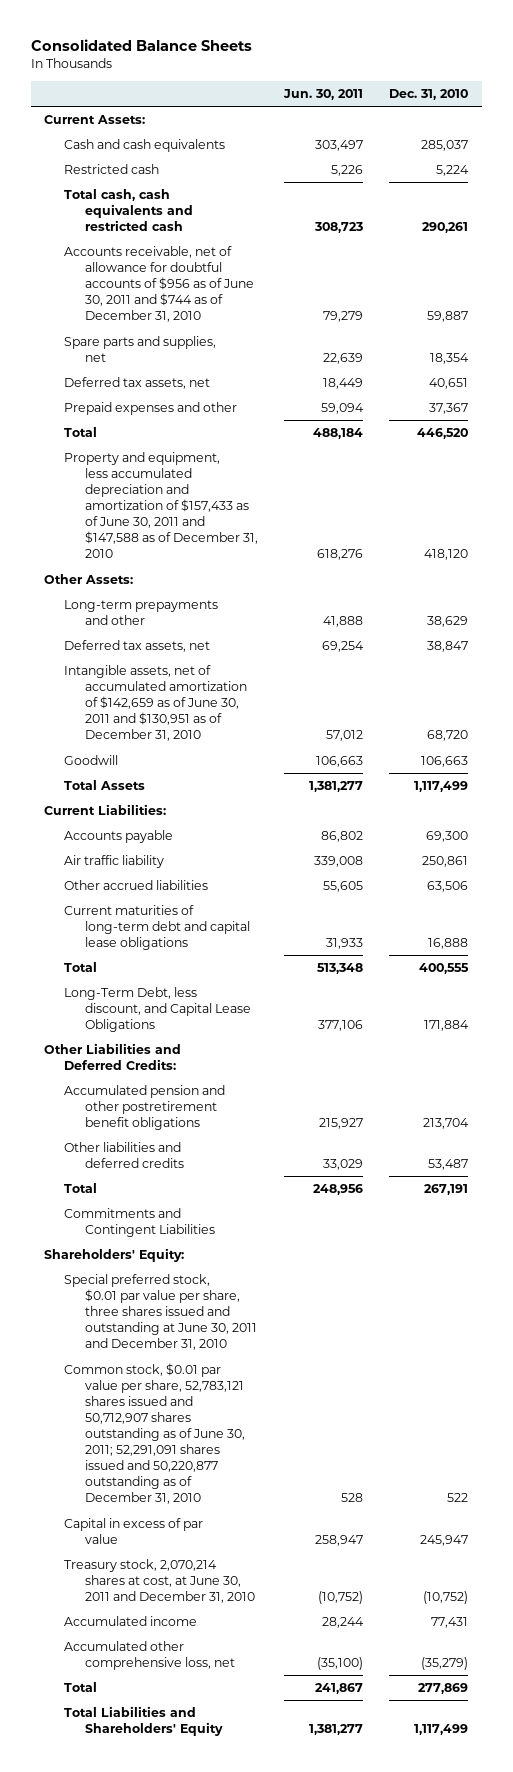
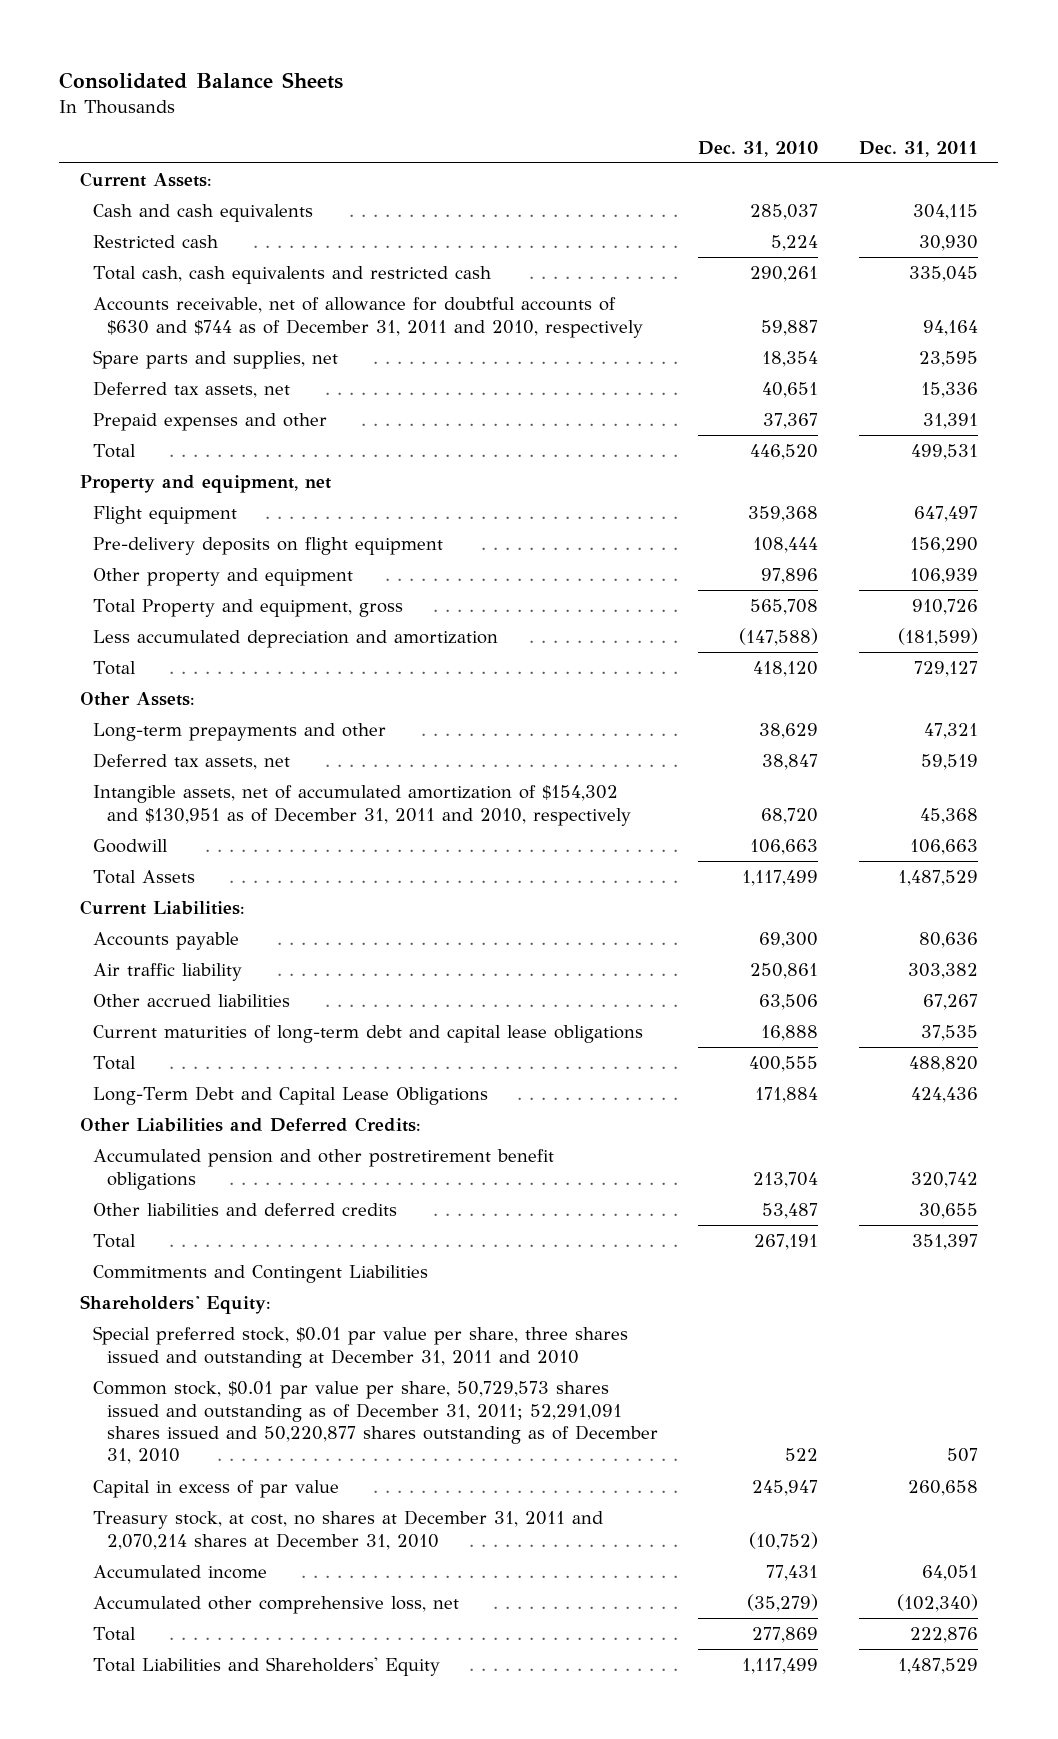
[282,88,363,100] Jun. 30, 2011 -> none
none -> [858,140,978,157] Dec. 31, 2011
[64,246,254,323] Accounts receivable, net of allowance for doubtful accounts of $956 as of June 30, 2011 and $744 as of December 31, 2010 -> [93,297,643,338] Accounts receivable, net of allowance for doubtful accounts of $630 and $744 as of December 31, 2011 and 2010, respectively
none -> [79,475,331,494] Property and equipment, net
none -> [93,506,238,525] Flight equipment
none -> [93,537,444,556] Pre-delivery deposits on flight equipment
none -> [93,568,354,587] Other property and equipment
none -> [93,599,404,618] Total Property and equipment, gross
none -> [93,630,499,649] Less accumulated depreciation and amortization
[64,452,258,559] Property and equipment, less accumulated depreciation and amortization of $157,433 as of June 30, 2011 and $147,588 as of December 31, 2010 -> [93,661,137,676] Total
[64,665,247,742] Intangible assets, net of accumulated amortization of $142,659 as of June 30, 2011 and $130,951 as of December 31, 2010 -> [93,785,631,826] Intangible assets, net of accumulated amortization of $154,302 and $130,951 as of December 31, 2011 and 2010, respectively
[64,987,251,1033] Long-Term Debt, less discount, and Capital Lease Obligations -> [93,1086,489,1106] Long-Term Debt and Capital Lease Obligations
[64,1274,257,1351] Special preferred stock, $0.01 par value per share, three shares issued and outstanding at June 30, 2011 and December 31, 2010 -> [93,1326,629,1368] Special preferred stock, $0.01 par value per share, three shares issued and outstanding at December 31, 2011 and 2010
[64,1363,245,1505] Common stock, $0.01 par value per share, 52,783,121 shares issued and 50,712,907 shares outstanding as of June 30, 2011; 52,291,091 shares issued and 50,220,877 outstanding as of December 31, 2010 -> [93,1381,658,1465] Common stock, $0.01 par value per share, 50,729,573 shares issued and outstanding as of December 31, 2011; 52,291,091 shares issued and 50,220,877 shares outstanding as of December 31, 2010
[64,1559,255,1604] Treasury stock, 2,070,214 shares at cost, at June 30, 2011 and December 31, 2010 -> [93,1510,604,1550] Treasury stock, at cost, no shares at December 31, 2011 and 2,070,214 shares at December 31, 2010

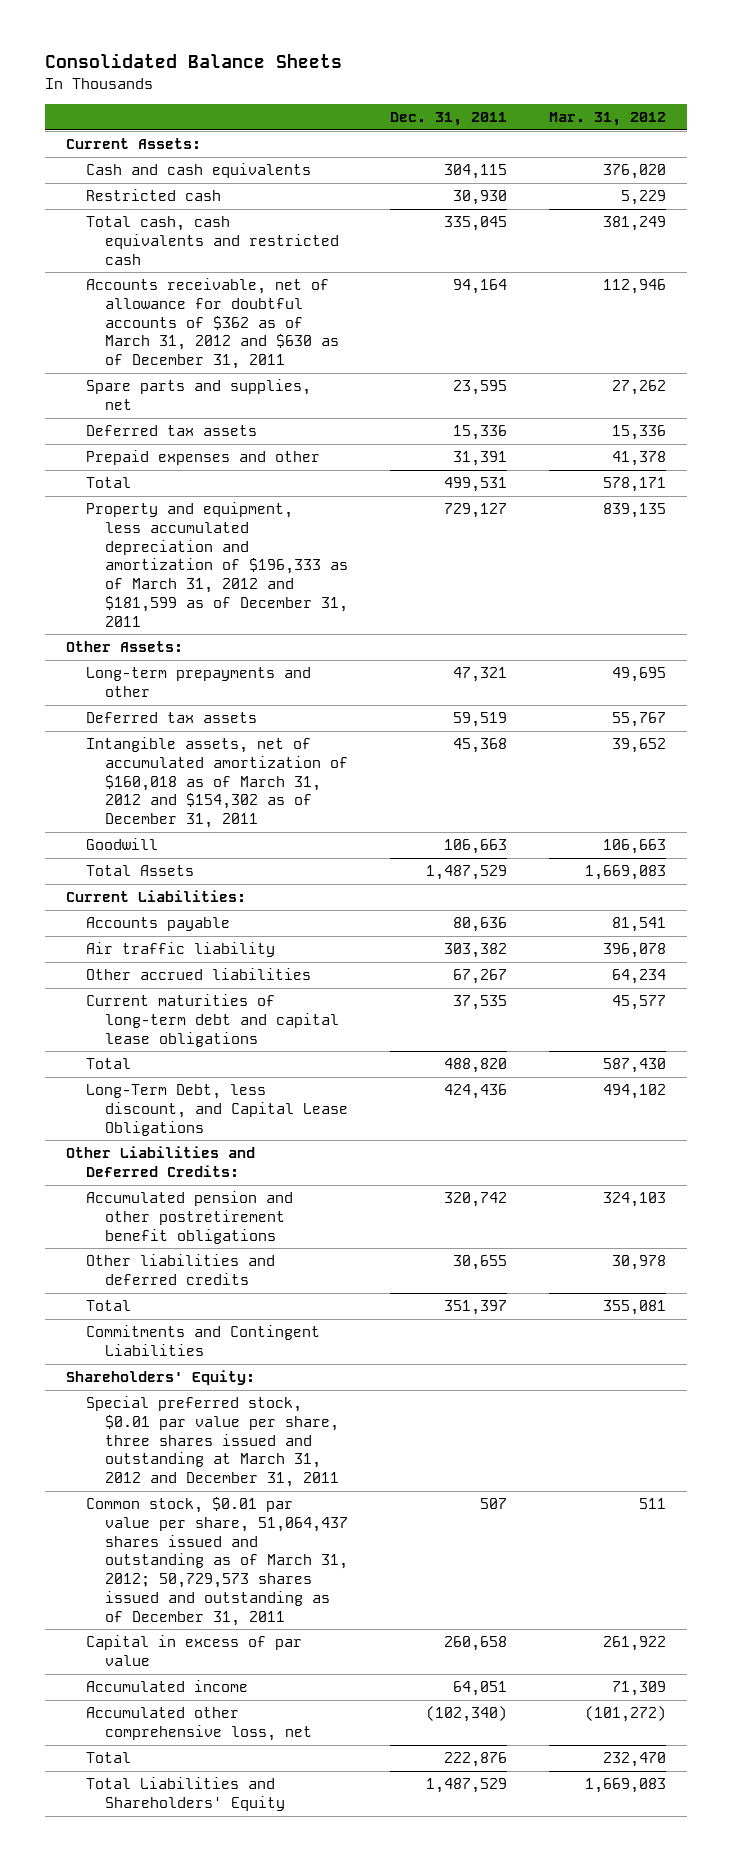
[698,140,819,157] Dec. 31, 2010 -> none
none -> [549,111,667,126] Mar. 31, 2012
[93,297,643,338] Accounts receivable, net of allowance for doubtful accounts of $630 and $744 as of December 31, 2011 and 2010, respectively -> [85,278,340,370] Accounts receivable, net of allowance for doubtful accounts of $362 as of March 31, 2012 and $630 as of December 31, 2011
[93,381,291,399] Deferred tax assets, net -> [85,425,257,437] Deferred tax assets
[79,475,331,494] Property and equipment, net -> none
[93,506,238,525] Flight equipment -> none
[93,537,444,556] Pre-delivery deposits on flight equipment -> none
[93,568,354,587] Other property and equipment -> none
[93,599,404,618] Total Property and equipment, gross -> none
[93,630,499,649] Less accumulated depreciation and amortization -> none
[93,661,137,676] Total -> [85,502,349,627] Property and equipment, less accumulated depreciation and amortization of $196,333 as of March 31, 2012 and $181,599 as of December 31, 2011
[93,753,291,771] Deferred tax assets, net -> [85,712,257,724] Deferred tax assets
[93,785,631,826] Intangible assets, net of accumulated amortization of $154,302 and $130,951 as of December 31, 2011 and 2010, respectively -> [85,737,349,829] Intangible assets, net of accumulated amortization of $160,018 as of March 31, 2012 and $154,302 as of December 31, 2011
[93,1086,489,1106] Long-Term Debt and Capital Lease Obligations -> [85,1084,349,1136] Long-Term Debt, less discount, and Capital Lease Obligations
[93,1326,629,1368] Special preferred stock, $0.01 par value per share, three shares issued and outstanding at December 31, 2011 and 2010 -> [85,1396,340,1488] Special preferred stock, $0.01 par value per share, three shares issued and outstanding at March 31, 2012 and December 31, 2011
[93,1381,658,1465] Common stock, $0.01 par value per share, 50,729,573 shares issued and outstanding as of December 31, 2011; 52,291,091 shares issued and 50,220,877 shares outstanding as of December 31, 2010 -> [85,1497,349,1626] Common stock, $0.01 par value per share, 51,064,437 shares issued and outstanding as of March 31, 2012; 50,729,573 shares issued and outstanding as of December 31, 2011
[93,1510,604,1550] Treasury stock, at cost, no shares at December 31, 2011 and 2,070,214 shares at December 31, 2010 -> none

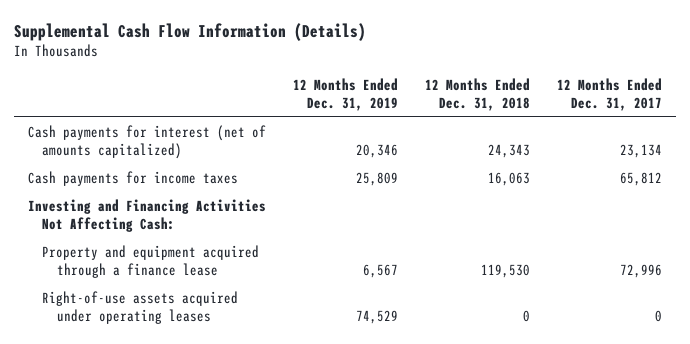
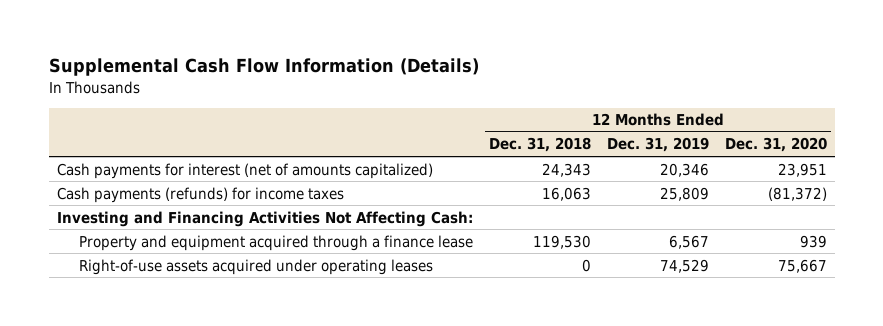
[557,78,663,111] 12 Months Ended Dec. 31, 2017 -> none
none -> [724,137,827,153] Dec. 31, 2020
[27,171,238,187] Cash payments for income taxes -> [56,186,344,203] Cash payments (refunds) for income taxes

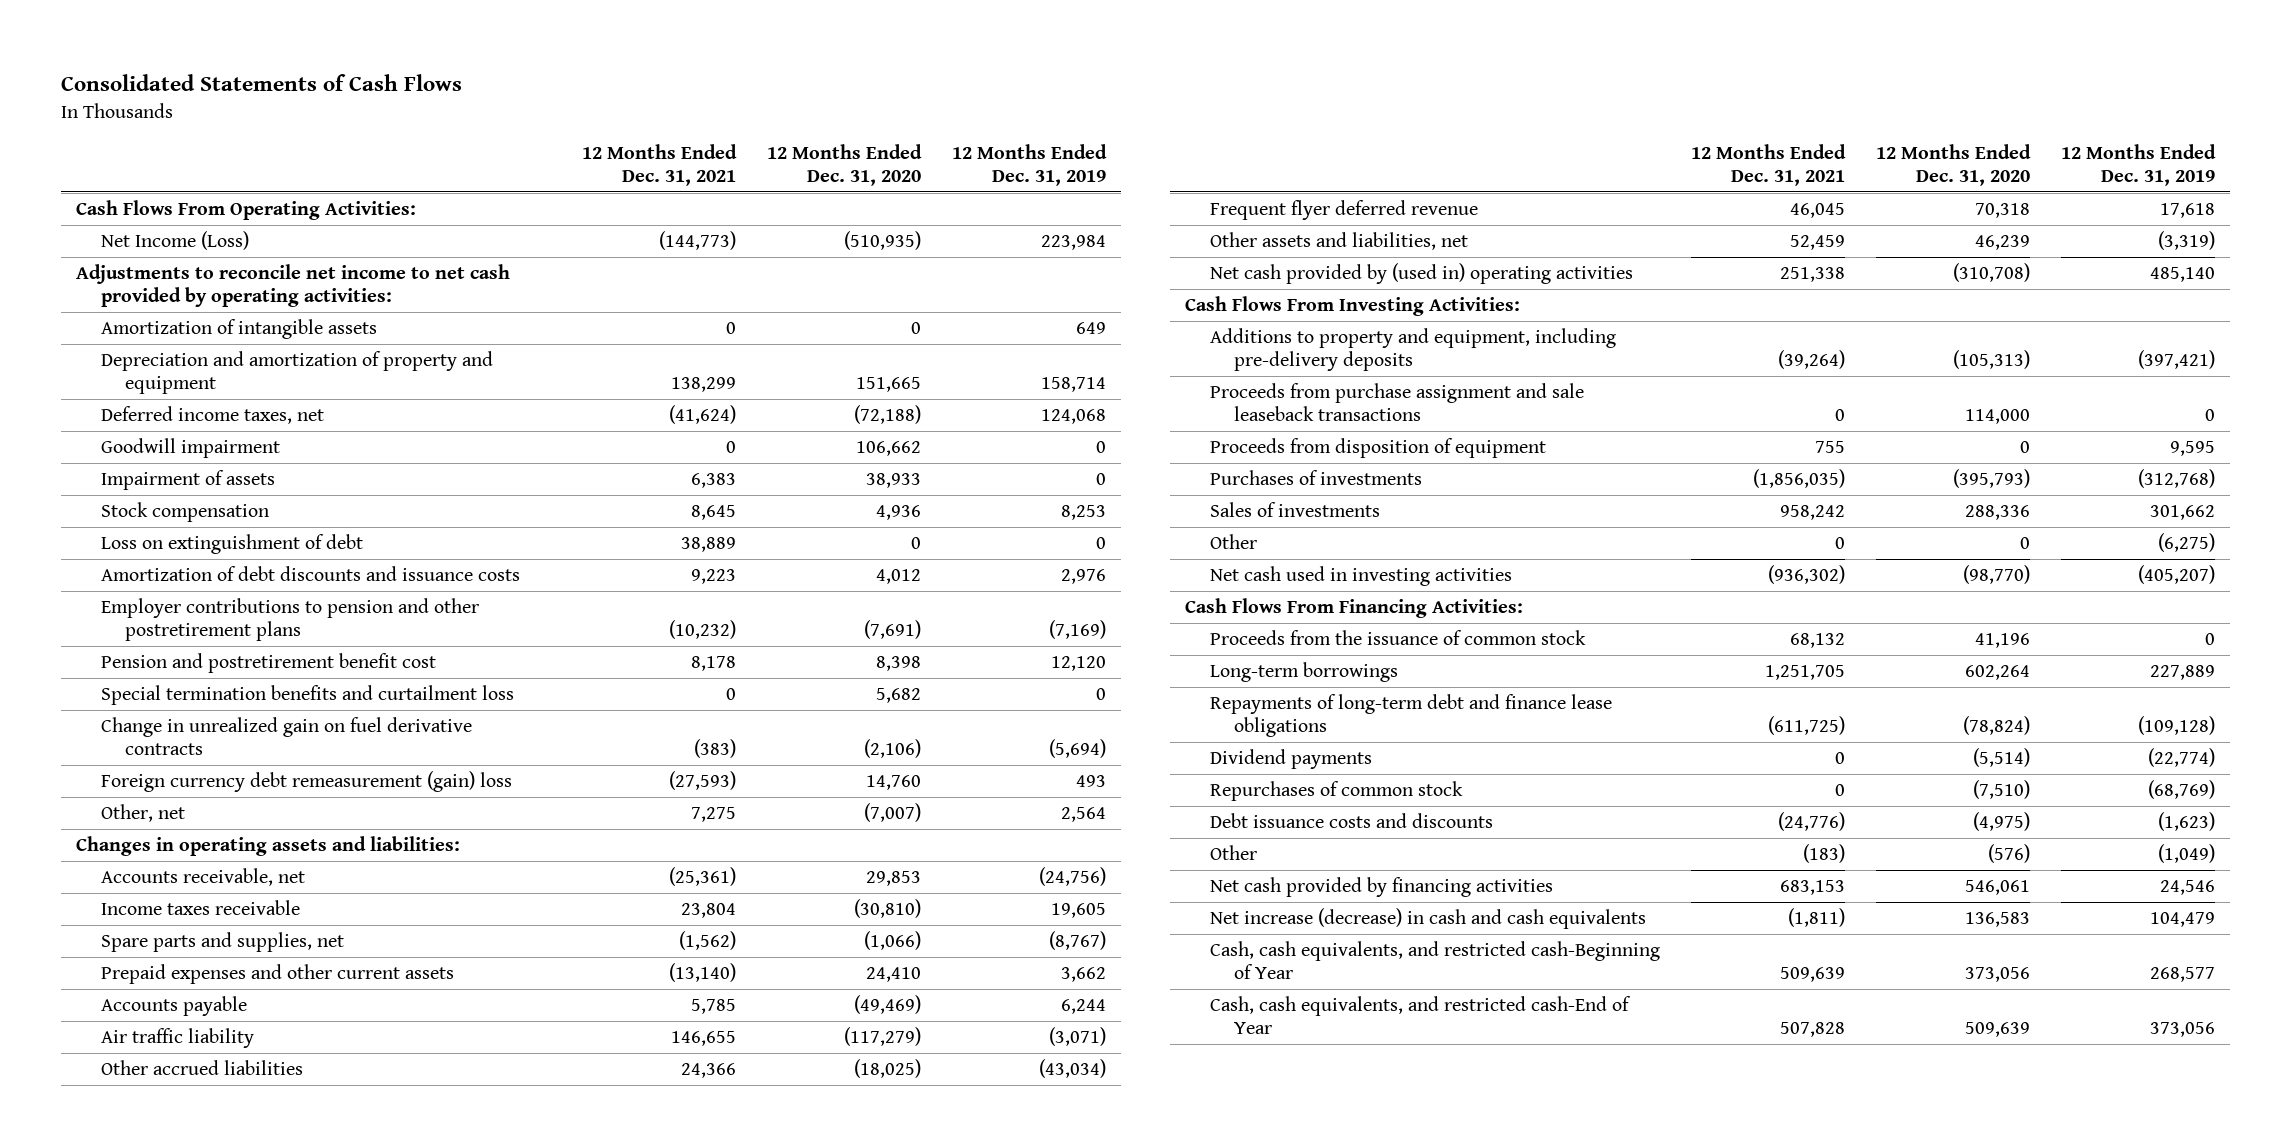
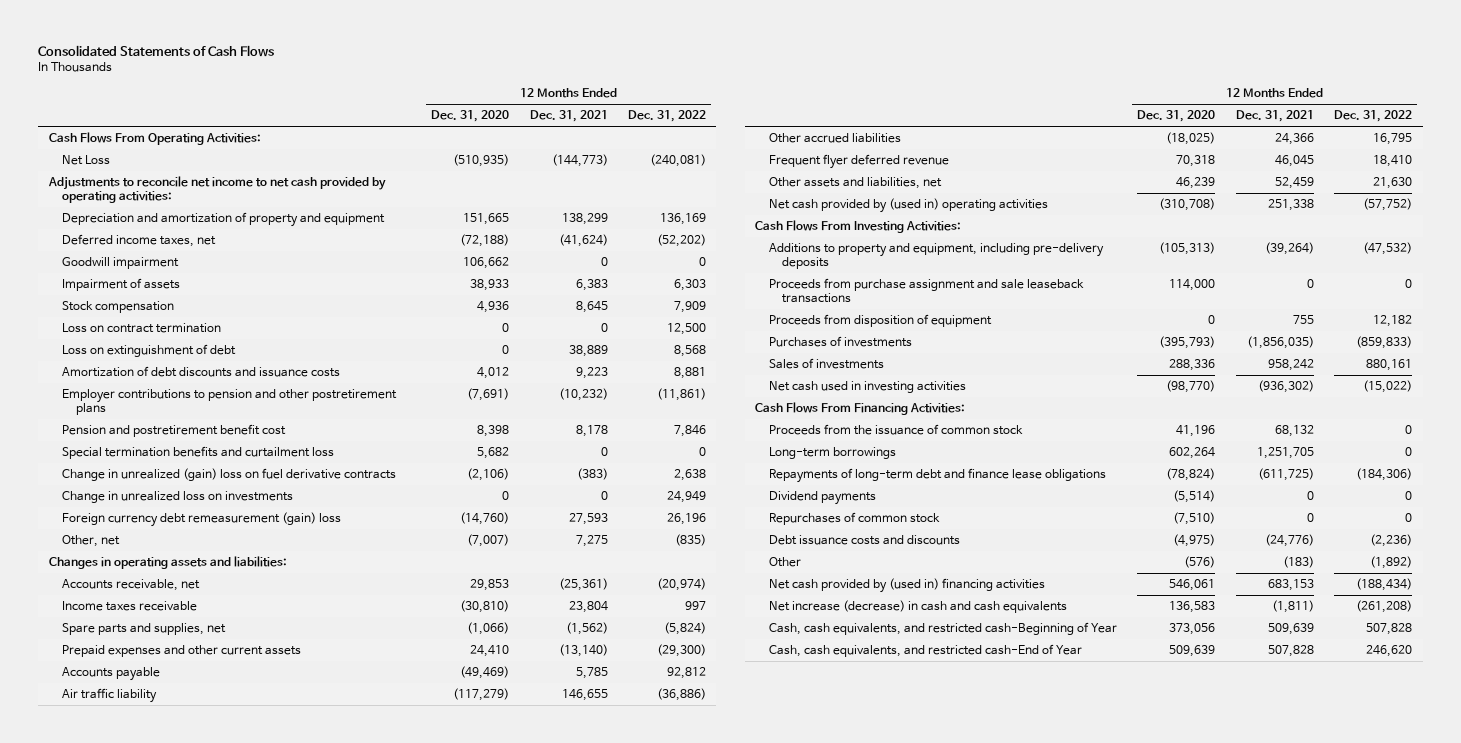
[951,144,1107,187] 12 Months Ended Dec. 31, 2019 -> none
none -> [628,110,707,123] Dec. 31, 2022
[100,230,249,250] Net Income (Loss) -> [62,155,111,166] Net Loss
[100,318,377,339] Amortization of intangible assets -> none
none -> [62,323,222,334] Loss on contract termination
[100,716,472,755] Change in unrealized gain on fuel derivative contracts -> [62,468,397,482] Change in unrealized (gain) loss on fuel derivative contracts
none -> [62,491,294,504] Change in unrealized loss on investments
[668,770,736,790] (27,593) -> [568,513,608,526] 27,593
[865,774,921,790] 14,760 -> [460,512,510,526] (14,760)
[1209,533,1257,549] Other -> none
[1209,876,1553,897] Net cash provided by financing activities -> [768,578,1045,594] Net cash provided by (used in) financing activities

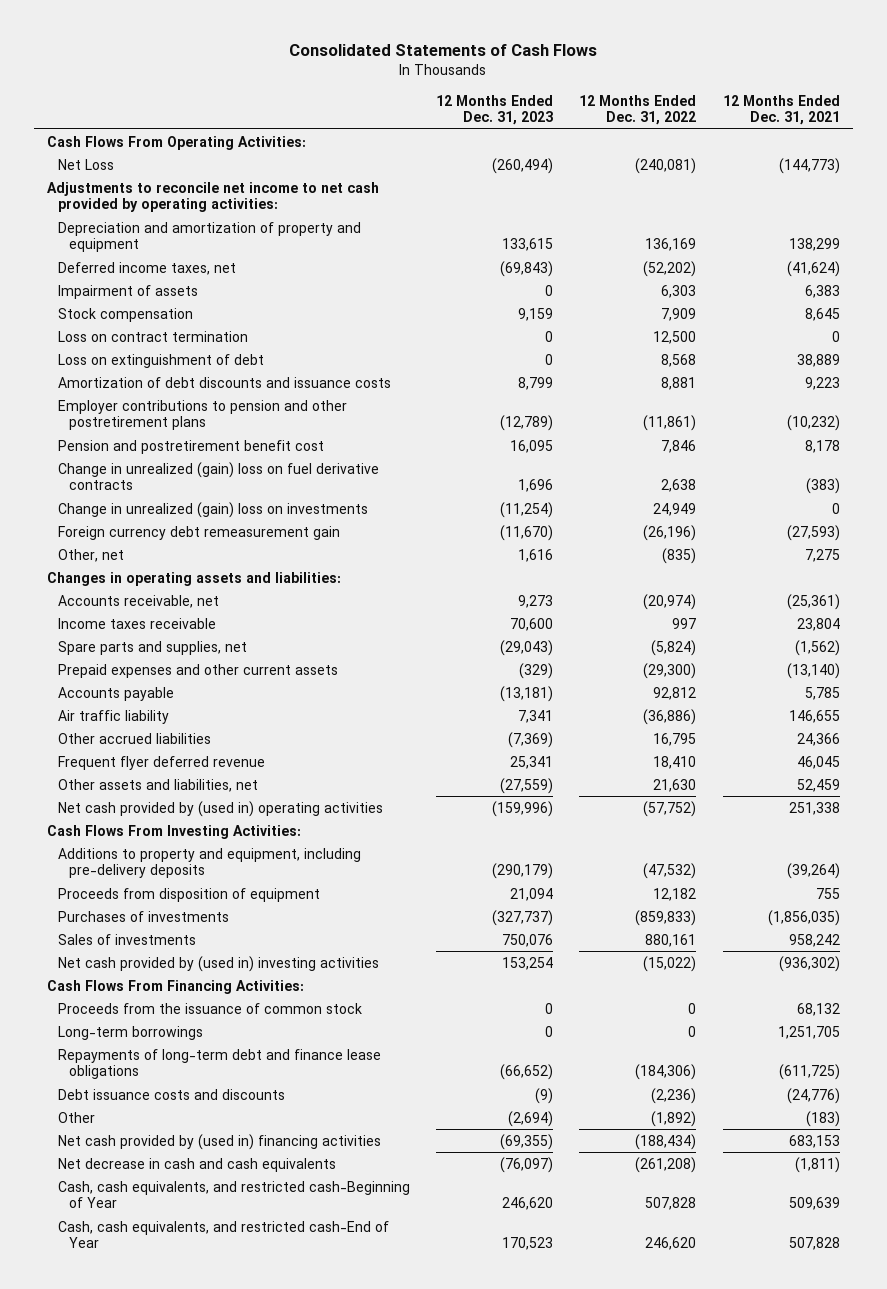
[431,110,510,123] Dec. 31, 2020 -> none
none -> [436,94,554,126] 12 Months Ended Dec. 31, 2023
[62,257,180,270] Goodwill impairment -> none
[62,446,335,460] Special termination benefits and curtailment loss -> none
[62,491,294,504] Change in unrealized loss on investments -> [57,501,368,518] Change in unrealized (gain) loss on investments
[62,512,342,528] Foreign currency debt remeasurement (gain) loss -> [57,525,340,540] Foreign currency debt remeasurement gain
[568,513,608,526] 27,593 -> [786,524,840,541] (27,593)
[667,513,707,526] 26,196 -> [643,524,697,541] (26,196)
[768,278,1084,304] Proceeds from purchase assignment and sale leaseback transactions -> none
[768,381,966,394] Net cash used in investing activities -> [57,955,379,972] Net cash provided by (used in) investing activities
[768,491,876,506] Dividend payments -> none
[768,512,940,526] Repurchases of common stock -> none
[768,600,1067,614] Net increase (decrease) in cash and cash equivalents -> [57,1157,336,1172] Net decrease in cash and cash equivalents

